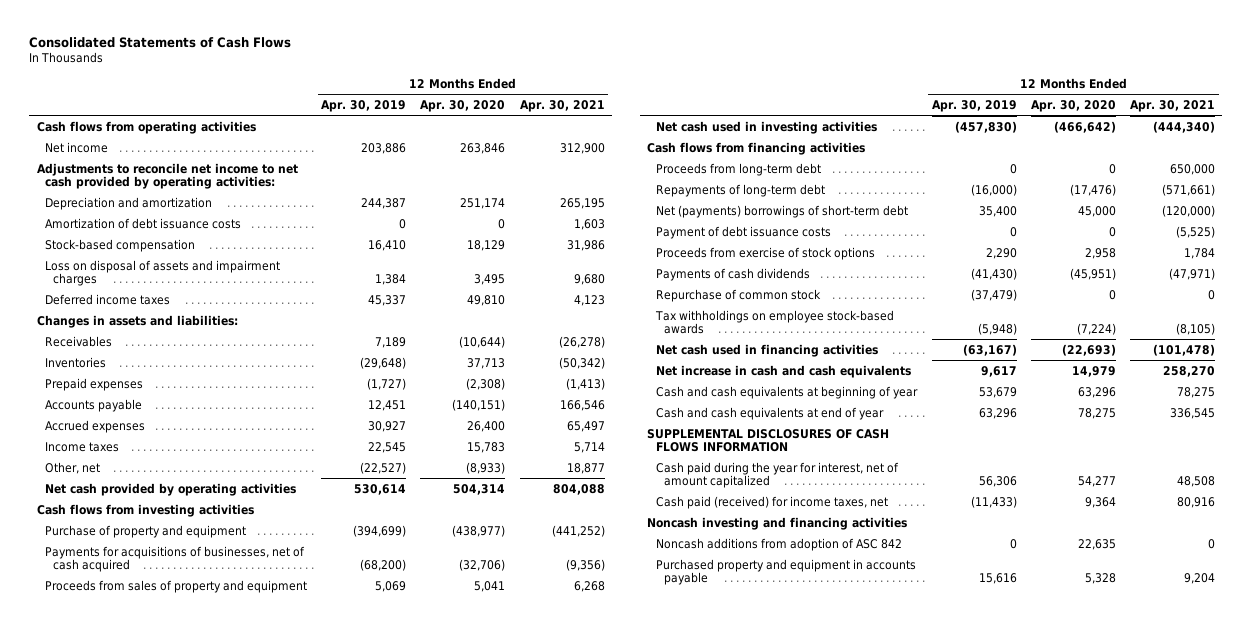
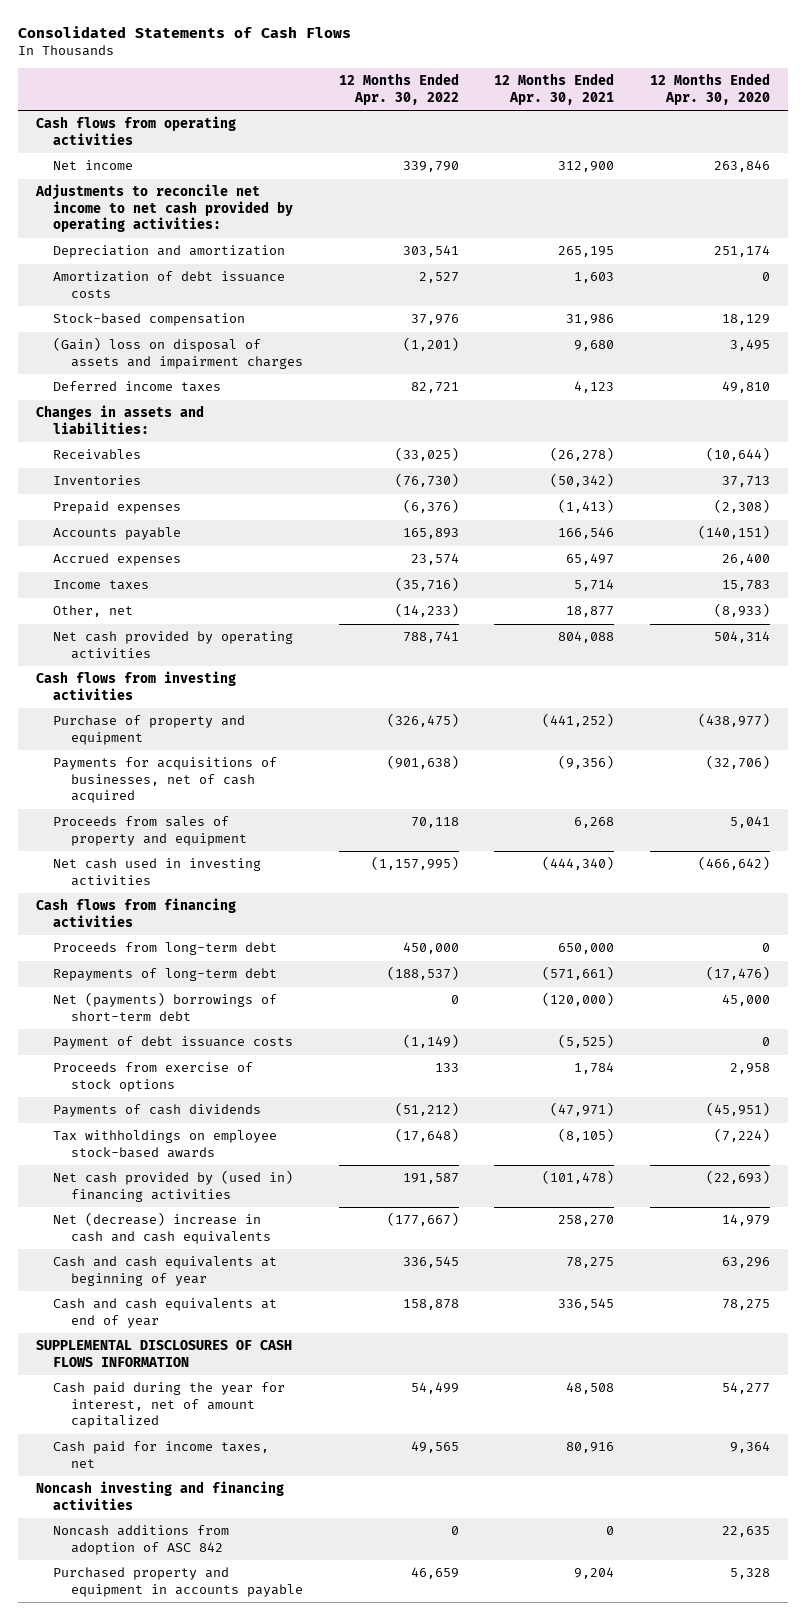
[321,100,407,113] Apr. 30, 2019 -> none
none -> [338,73,459,105] 12 Months Ended Apr. 30, 2022
[44,259,280,286] Loss on disposal of assets and impairment charges -> [53,337,303,369] (Gain) loss on disposal of assets and impairment charges
[655,288,821,302] Repurchase of common stock -> none
[655,343,878,357] Net cash used in financing activities -> [53,1170,294,1202] Net cash provided by (used in) financing activities
[655,364,911,378] Net increase in cash and cash equivalents -> [53,1212,271,1244] Net (decrease) increase in cash and cash equivalents
[655,495,888,509] Cash paid (received) for income taxes, net -> [53,1441,270,1468] Cash paid for income taxes, net

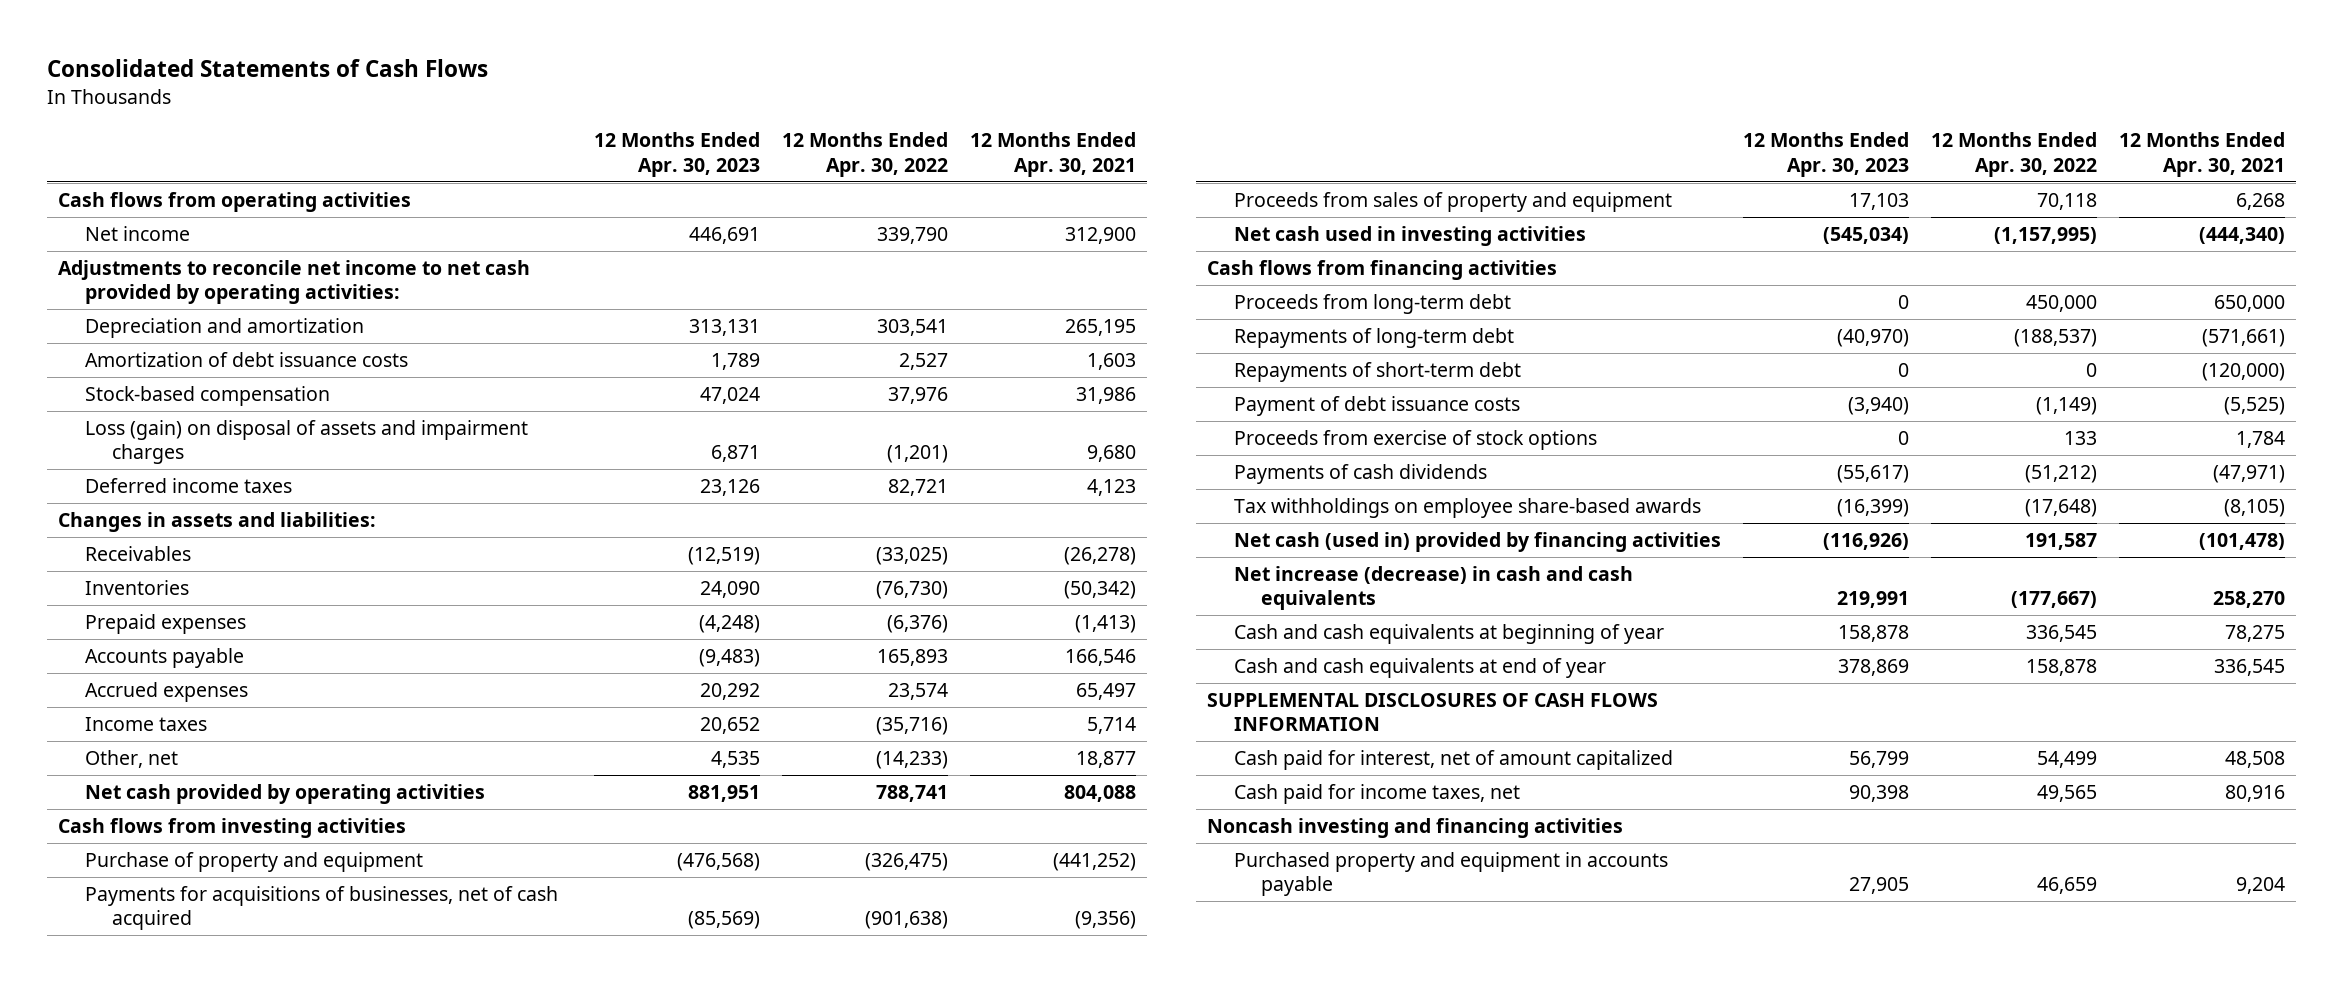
[650,73,771,105] 12 Months Ended Apr. 30, 2020 -> none
none -> [593,132,760,177] 12 Months Ended Apr. 30, 2023
[53,337,303,369] (Gain) loss on disposal of assets and impairment charges -> [84,419,528,465] Loss (gain) on disposal of assets and impairment charges
[53,992,278,1021] Net (payments) borrowings of short-term debt -> [1233,361,1521,382] Repayments of short-term debt
[53,1130,278,1158] Tax withholdings on employee stock-based awards -> [1233,497,1701,518] Tax withholdings on employee share-based awards
[53,1170,294,1202] Net cash provided by (used in) financing activities -> [1233,531,1721,552] Net cash (used in) provided by financing activities
[53,1212,271,1244] Net (decrease) increase in cash and cash equivalents -> [1233,565,1633,611] Net increase (decrease) in cash and cash equivalents
[53,1382,286,1429] Cash paid during the year for interest, net of amount capitalized -> [1233,749,1673,770] Cash paid for interest, net of amount capitalized
[53,1525,230,1555] Noncash additions from adoption of ASC 842 -> none

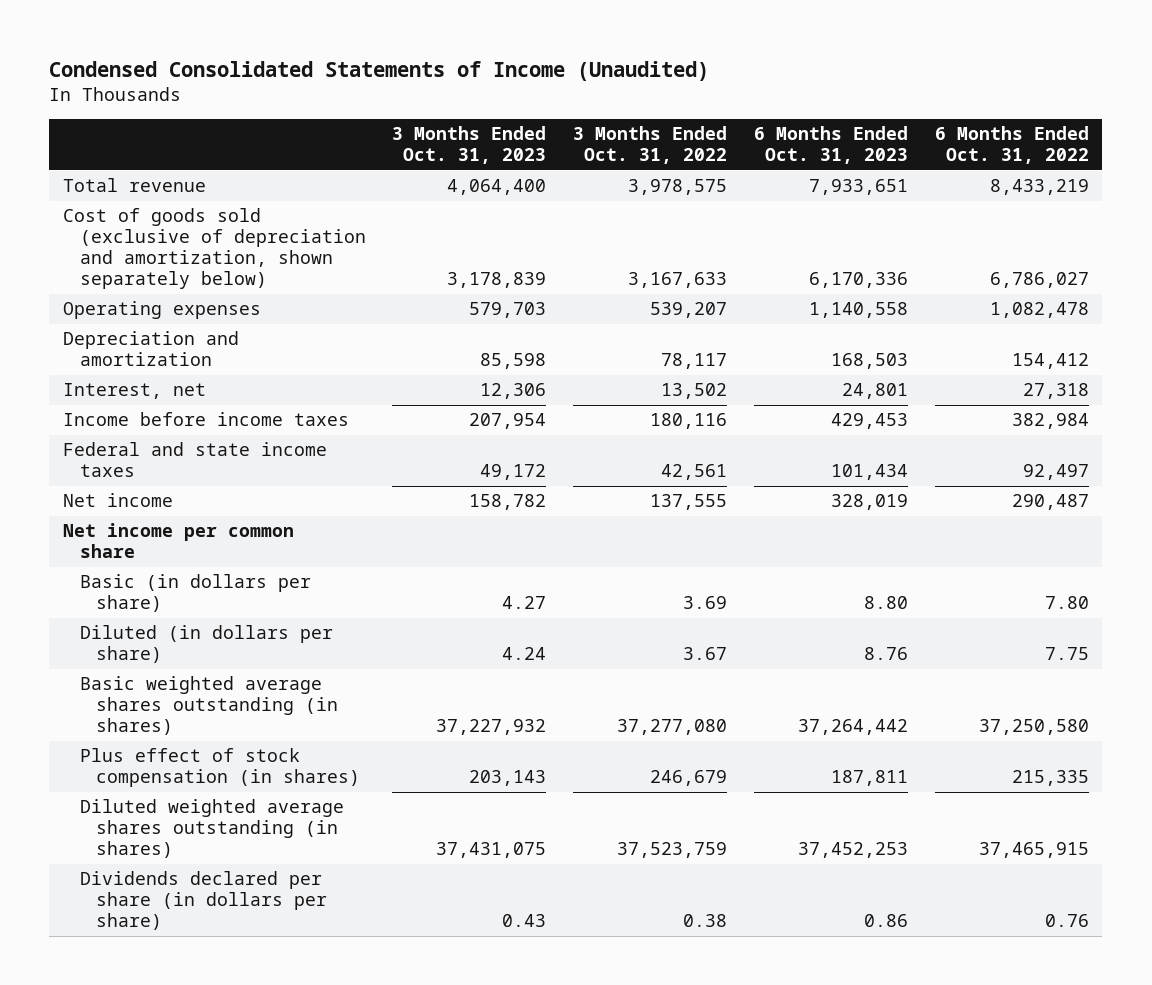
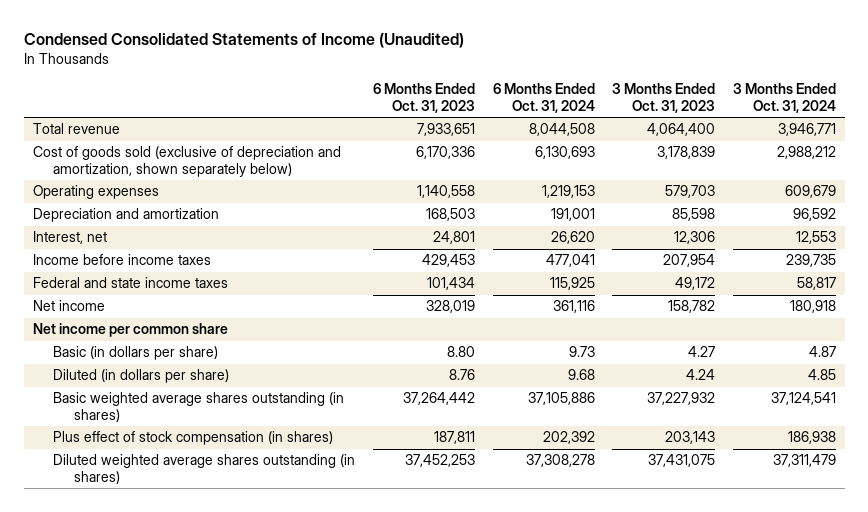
[573,126,728,164] 3 Months Ended Oct. 31, 2022 -> none
[935,126,1090,164] 6 Months Ended Oct. 31, 2022 -> none
none -> [492,83,595,113] 6 Months Ended Oct. 31, 2024
none -> [732,83,836,113] 3 Months Ended Oct. 31, 2024
[79,871,328,931] Dividends declared per share (in dollars per share) -> none

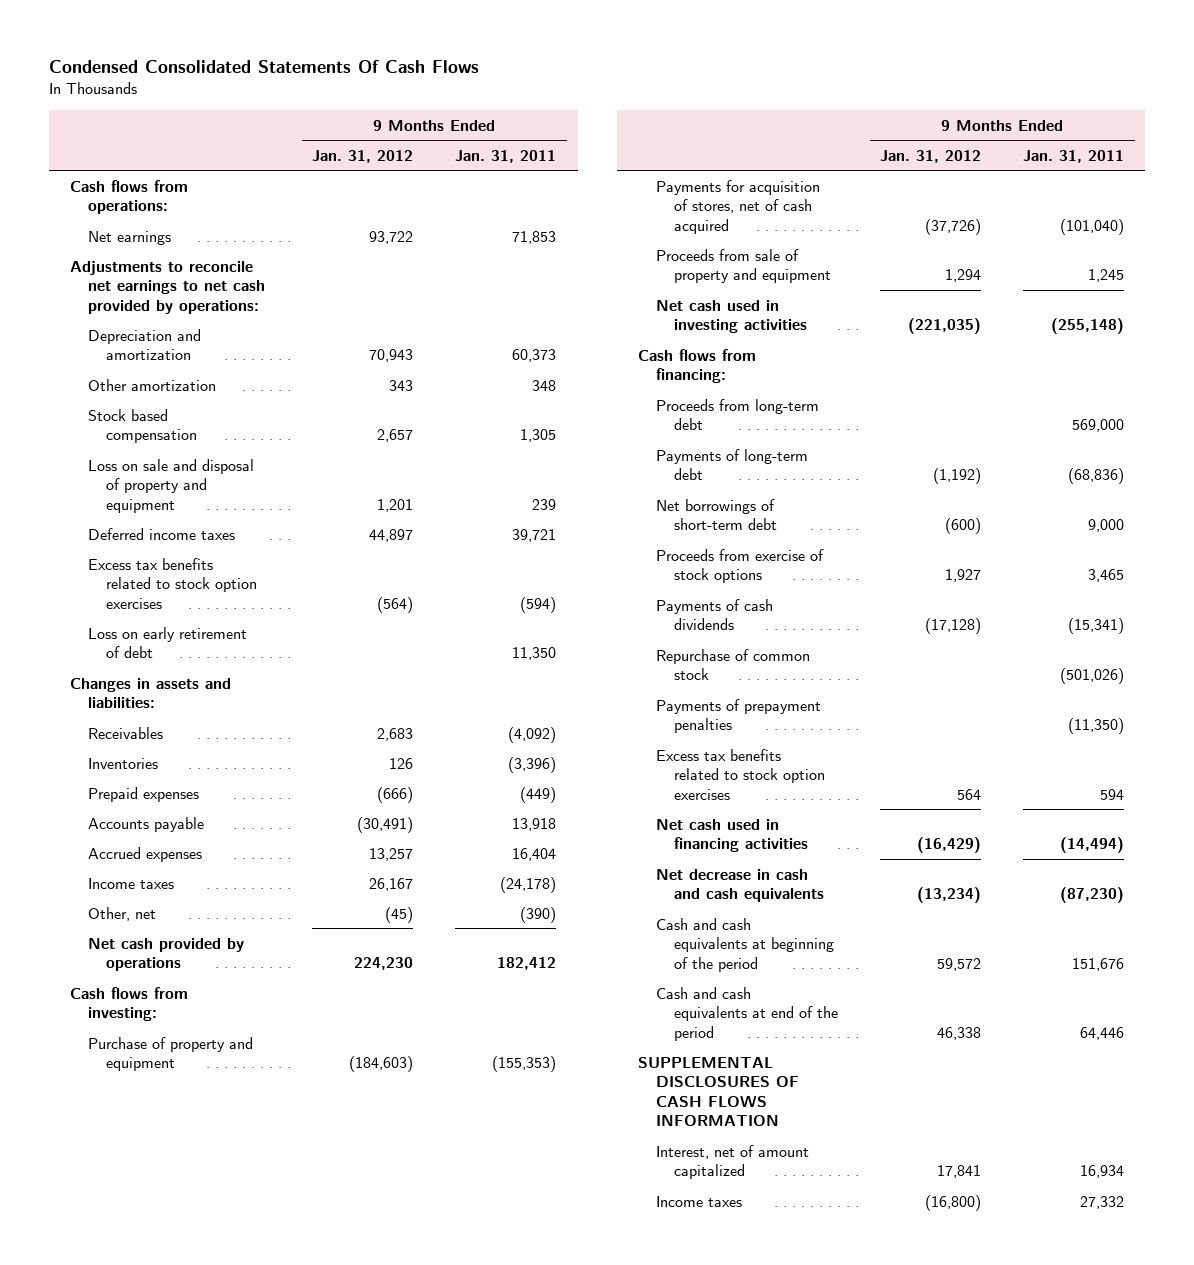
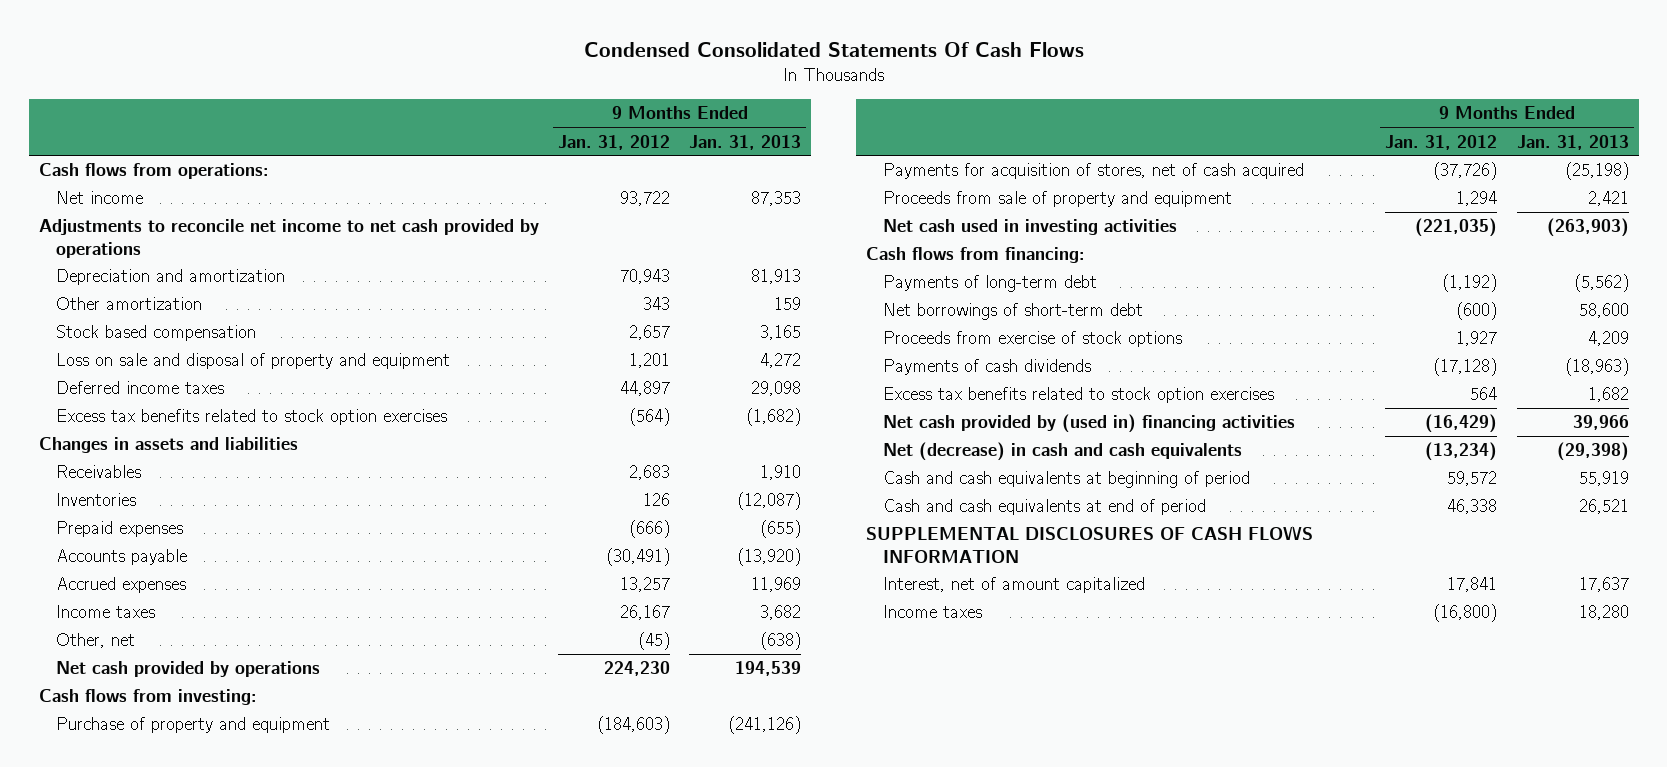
[455,149,557,163] Jan. 31, 2011 -> none
none -> [689,134,802,150] Jan. 31, 2013
[88,230,172,245] Net earnings -> [55,191,143,205] Net income
[69,260,266,314] Adjustments to reconcile net earnings to net cash provided by operations: -> [38,219,539,258] Adjustments to reconcile net income to net cash provided by operations
[88,626,248,659] Loss on early retirement of debt -> none
[69,677,231,709] Changes in assets and liabilities: -> [38,437,298,454] Changes in assets and liabilities
[655,398,819,431] Proceeds from long-term debt -> none
[655,648,810,681] Repurchase of common stock -> none
[655,698,821,734] Payments of prepayment penalties -> none
[655,818,809,853] Net cash used in financing activities -> [882,414,1295,434] Net cash provided by (used in) financing activities
[655,868,825,903] Net decrease in cash and cash equivalents -> [882,442,1242,462] Net (decrease) in cash and cash equivalents
[655,917,835,972] Cash and cash equivalents at beginning of the period -> [882,471,1250,489] Cash and cash equivalents at beginning of period
[655,986,839,1041] Cash and cash equivalents at end of the period -> [882,499,1206,516] Cash and cash equivalents at end of period

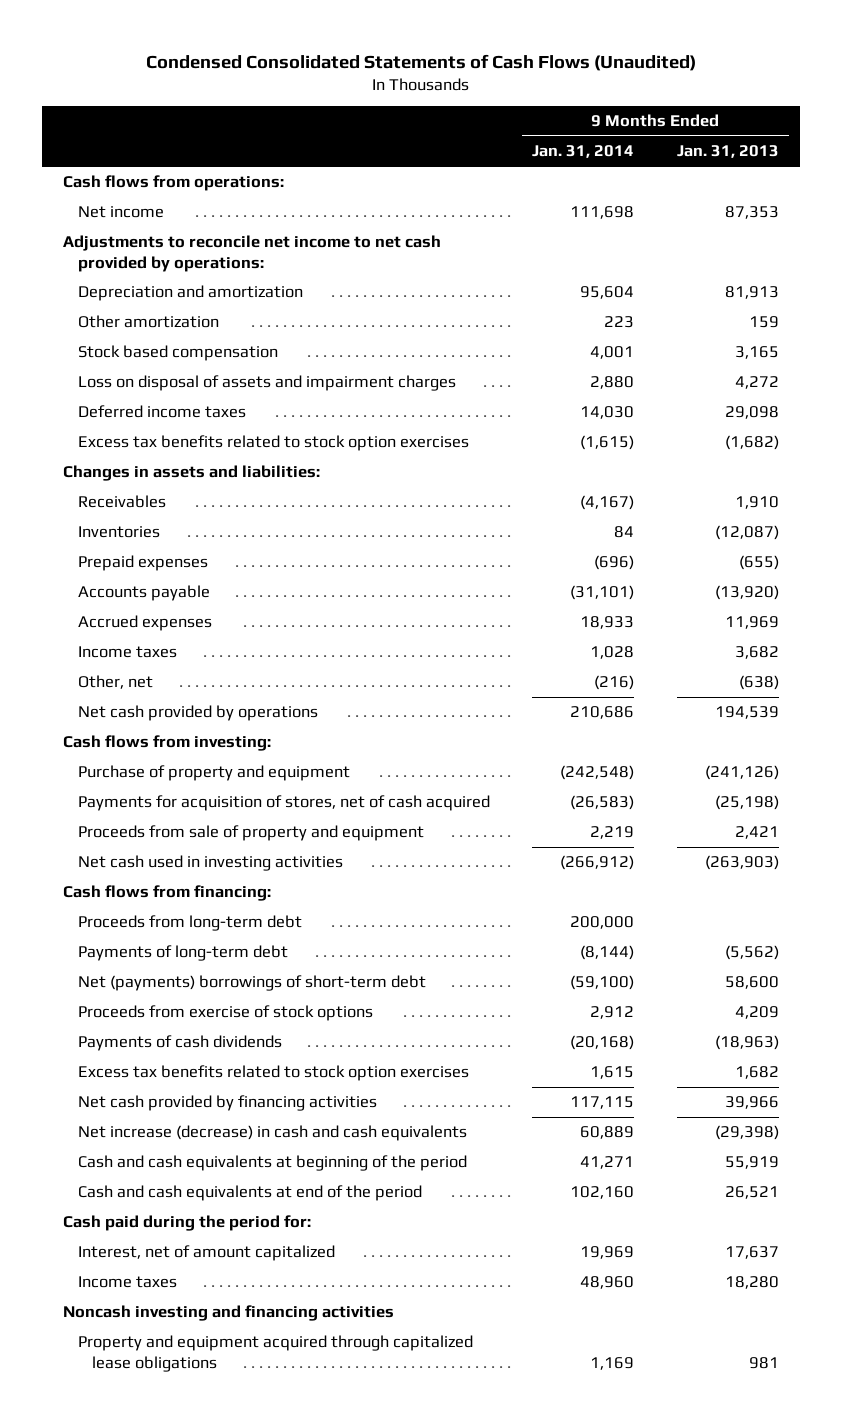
[583,41,1084,57] Condensed Consolidated Statements Of Cash Flows -> [145,53,696,71] Condensed Consolidated Statements of Cash Flows (Unaudited)
[557,134,670,150] Jan. 31, 2012 -> none
none -> [532,145,635,159] Jan. 31, 2014
[38,219,539,258] Adjustments to reconcile net income to net cash provided by operations -> [63,235,442,272] Adjustments to reconcile net income to net cash provided by operations:
[55,353,450,370] Loss on sale and disposal of property and equipment -> [77,375,456,392] Loss on disposal of assets and impairment charges
[38,437,298,454] Changes in assets and liabilities -> [63,465,321,482] Changes in assets and liabilities:
none -> [77,915,302,932] Proceeds from long-term debt
[882,303,1143,321] Net borrowings of short-term debt -> [77,975,426,992] Net (payments) borrowings of short-term debt
[865,525,1313,563] SUPPLEMENTAL DISCLOSURES OF CASH FLOWS INFORMATION -> none
[882,414,1295,434] Net cash provided by (used in) financing activities -> [77,1095,377,1112] Net cash provided by financing activities
[882,442,1242,462] Net (decrease) in cash and cash equivalents -> [77,1125,467,1142] Net increase (decrease) in cash and cash equivalents
[882,471,1250,489] Cash and cash equivalents at beginning of period -> [77,1155,467,1172] Cash and cash equivalents at beginning of the period
[882,499,1206,516] Cash and cash equivalents at end of period -> [77,1185,422,1202] Cash and cash equivalents at end of the period
none -> [63,1215,312,1232] Cash paid during the period for:
none -> [63,1305,395,1322] Noncash investing and financing activities
none -> [77,1335,473,1372] Property and equipment acquired through capitalized lease obligations

